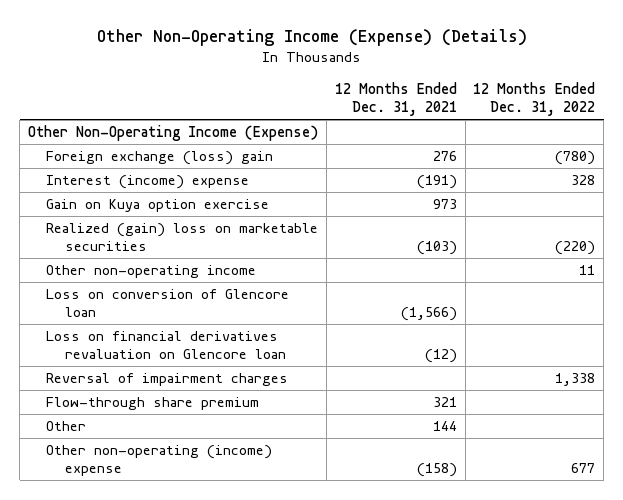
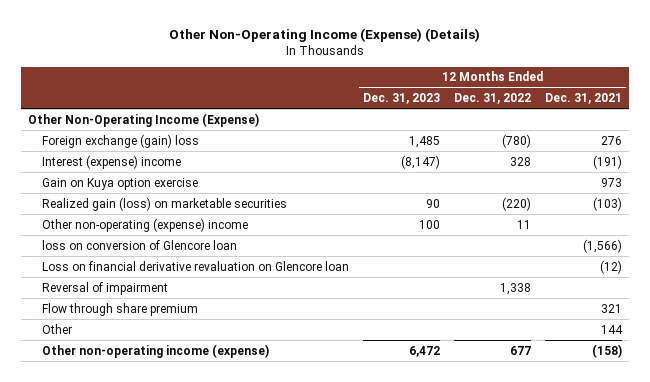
none -> [362,93,440,105] Dec. 31, 2023
[46,151,274,166] Foreign exchange (loss) gain -> [41,133,199,148] Foreign exchange (gain) loss
[46,175,250,190] Interest (income) expense -> [41,154,181,169] Interest (expense) income
[46,223,319,252] Realized (gain) loss on marketable securities -> [41,196,287,211] Realized gain (loss) on marketable securities
[46,265,257,279] Other non-operating income -> [41,217,248,232] Other non-operating (expense) income
[46,289,290,318] Loss on conversion of Glencore loan -> [41,239,237,250] loss on conversion of Glencore loan
[46,331,286,360] Loss on financial derivatives revaluation on Glencore loan -> [41,260,349,271] Loss on financial derivative revaluation on Glencore loan
[46,373,289,387] Reversal of impairment charges -> [41,281,168,295] Reversal of impairment
[46,397,260,411] Flow-through share premium -> [41,302,198,316] Flow through share premium
[46,445,273,477] Other non-operating (income) expense -> [41,343,269,358] Other non-operating income (expense)

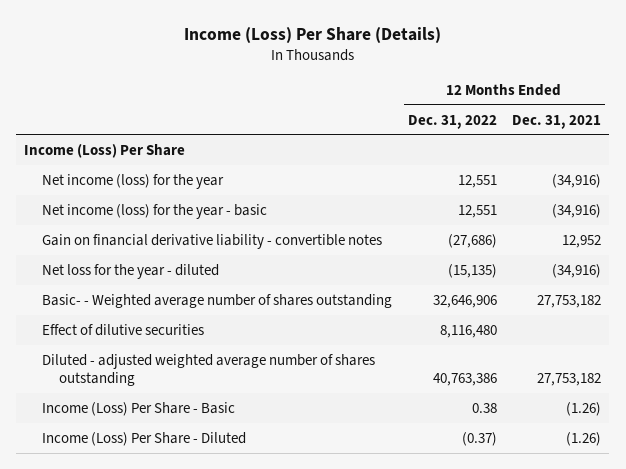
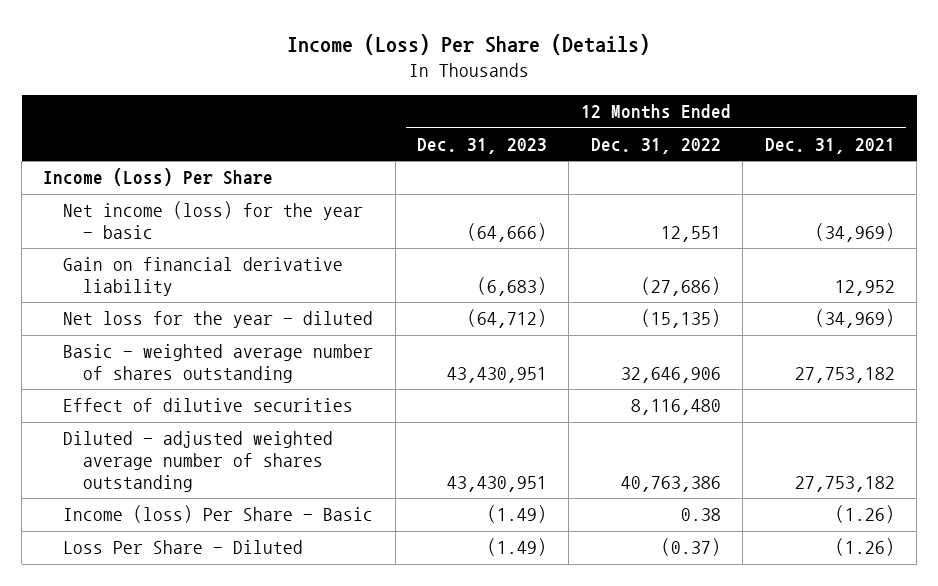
none -> [417,137,548,154] Dec. 31, 2023
[41,173,224,189] Net income (loss) for the year -> none
[552,203,602,218] (34,916) -> [814,223,895,243] (34,969)
[41,233,382,249] Gain on financial derivative liability - convertible notes -> [63,257,344,297] Gain on financial derivative liability
[552,263,602,278] (34,916) -> [814,309,895,329] (34,969)
[41,293,392,308] Basic- - Weighted average number of shares outstanding -> [63,344,374,384] Basic - weighted average number of shares outstanding
[41,401,235,416] Income (Loss) Per Share - Basic -> [63,505,374,524] Income (loss) Per Share - Basic
[41,431,246,446] Income (Loss) Per Share - Diluted -> [63,540,304,555] Loss Per Share - Diluted

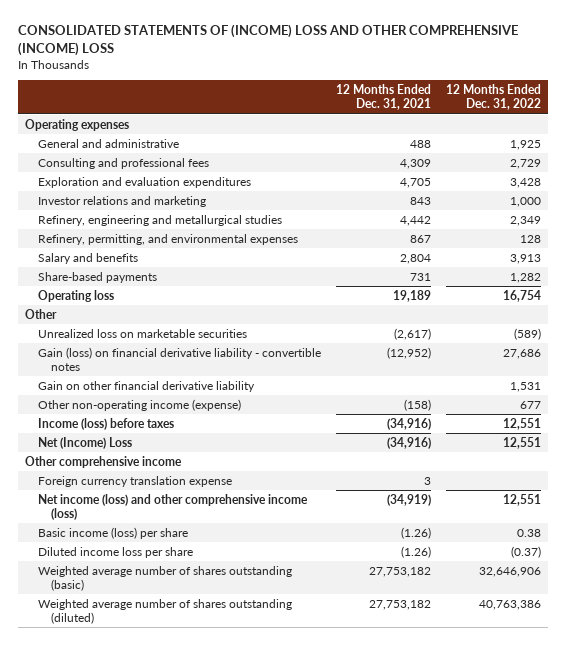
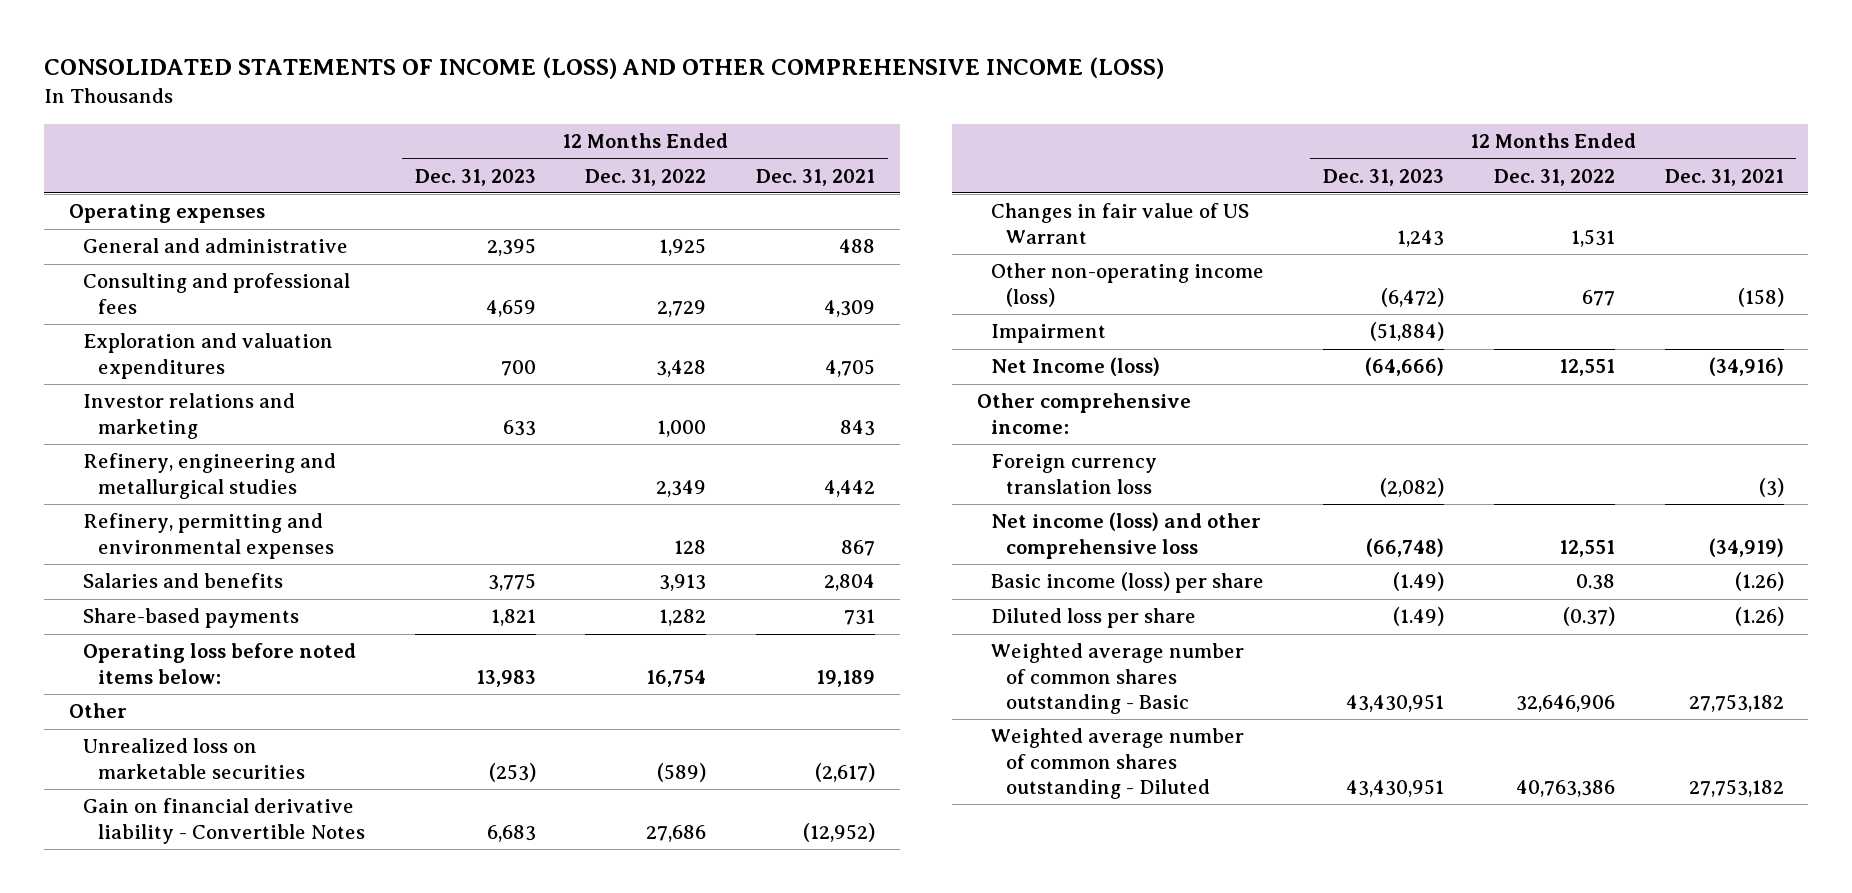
[17,24,518,57] CONSOLIDATED STATEMENTS OF (INCOME) LOSS AND OTHER COMPREHENSIVE (INCOME) LOSS -> [43,57,1164,80] CONSOLIDATED STATEMENTS OF INCOME (LOSS) AND OTHER COMPREHENSIVE INCOME (LOSS)
none -> [414,168,536,186] Dec. 31, 2023
[38,176,252,188] Exploration and evaluation expenditures -> [83,333,334,379] Exploration and valuation expenditures
[38,233,299,245] Refinery, permitting, and environmental expenses -> [83,513,334,559] Refinery, permitting and environmental expenses
[38,252,139,264] Salary and benefits -> [83,573,284,589] Salaries and benefits
[38,289,115,302] Operating loss -> [83,643,357,684] Operating loss before noted items below:
[38,417,175,430] Income (loss) before taxes -> none
[38,346,322,371] Gain (loss) on financial derivative liability - convertible notes -> [83,798,365,844] Gain on financial derivative liability - Convertible Notes
[38,380,256,392] Gain on other financial derivative liability -> [991,203,1250,244] Changes in fair value of US Warrant
[38,398,242,411] Other non-operating income (expense) -> [991,263,1265,307] Other non-operating income (loss)
none -> [991,324,1107,344] Impairment
[38,436,133,449] Net (Income) Loss -> [991,357,1161,377] Net Income (loss)
[24,455,182,468] Other comprehensive income -> [976,393,1191,434] Other comprehensive income:
[38,475,233,487] Foreign currency translation expense -> [991,454,1158,494] Foreign currency translation loss
[423,476,431,485] 3 -> [1758,477,1784,497] (3)
[38,493,309,520] Net income (loss) and other comprehensive income (loss) -> [991,512,1262,559] Net income (loss) and other comprehensive loss
[38,546,194,558] Diluted income loss per share -> [991,608,1197,629] Diluted loss per share
[38,565,293,591] Weighted average number of shares outstanding (basic) -> [991,643,1245,715] Weighted average number of common shares outstanding - Basic
[38,598,293,624] Weighted average number of shares outstanding (diluted) -> [991,728,1245,800] Weighted average number of common shares outstanding - Diluted

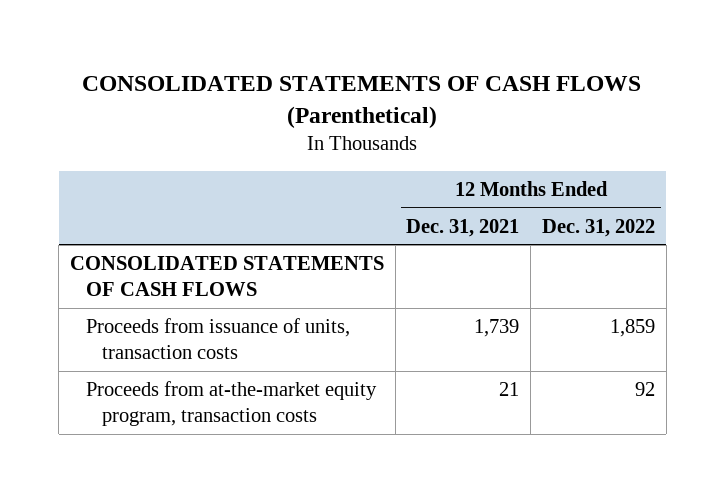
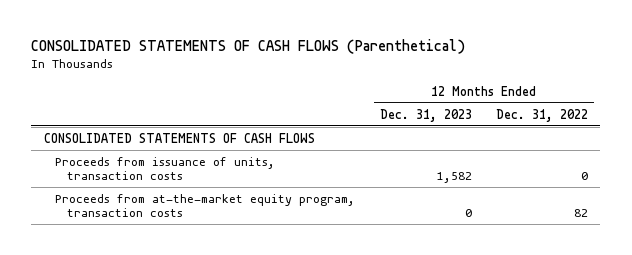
[406,218,520,237] Dec. 31, 2021 -> none
none -> [379,108,472,122] Dec. 31, 2023
[609,319,655,338] 1,859 -> [581,172,589,181] 0
[634,382,655,397] 92 -> [574,209,589,218] 82

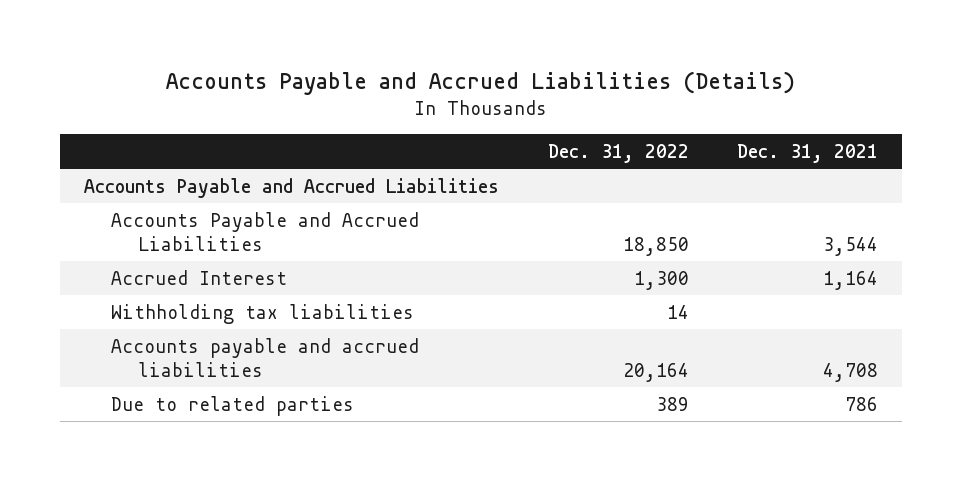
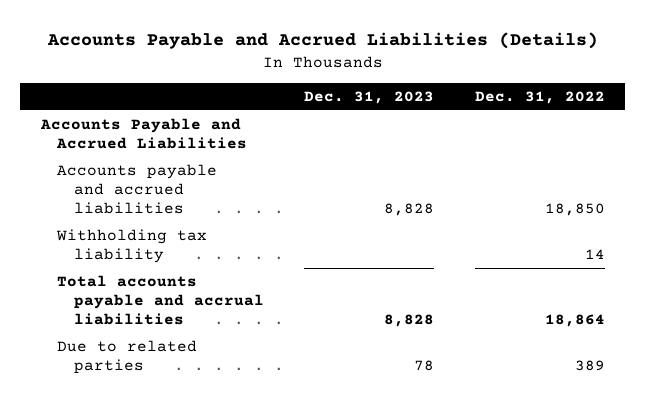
[737,143,879,163] Dec. 31, 2021 -> none
none -> [304,91,435,105] Dec. 31, 2023
[110,269,287,285] Accrued Interest -> none
[110,211,419,251] Accounts Payable and Accrued Liabilities -> [57,164,218,215] Accounts payable and accrued liabilities
[110,303,414,324] Withholding tax liabilities -> [56,229,208,264] Withholding tax liability
[110,337,419,377] Accounts payable and accrued liabilities -> [57,275,264,326] Total accounts payable and accrual liabilities
[622,362,689,382] 20,164 -> [544,314,605,328] 18,864

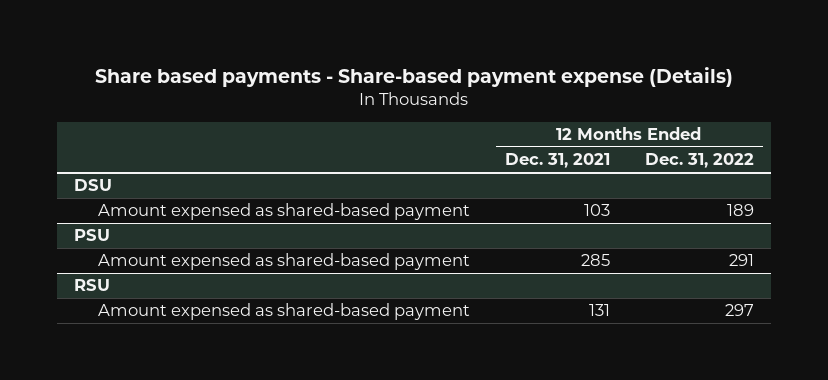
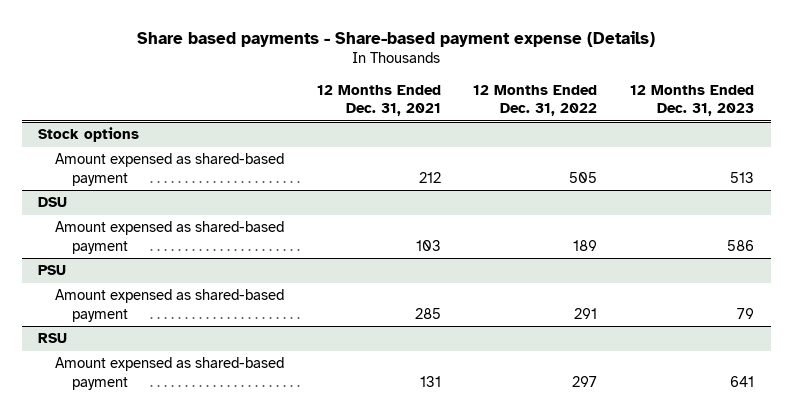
none -> [630,84,755,117] 12 Months Ended Dec. 31, 2023
none -> [37,127,139,143] Stock options
none -> [54,153,284,186] Amount expensed as shared-based payment

